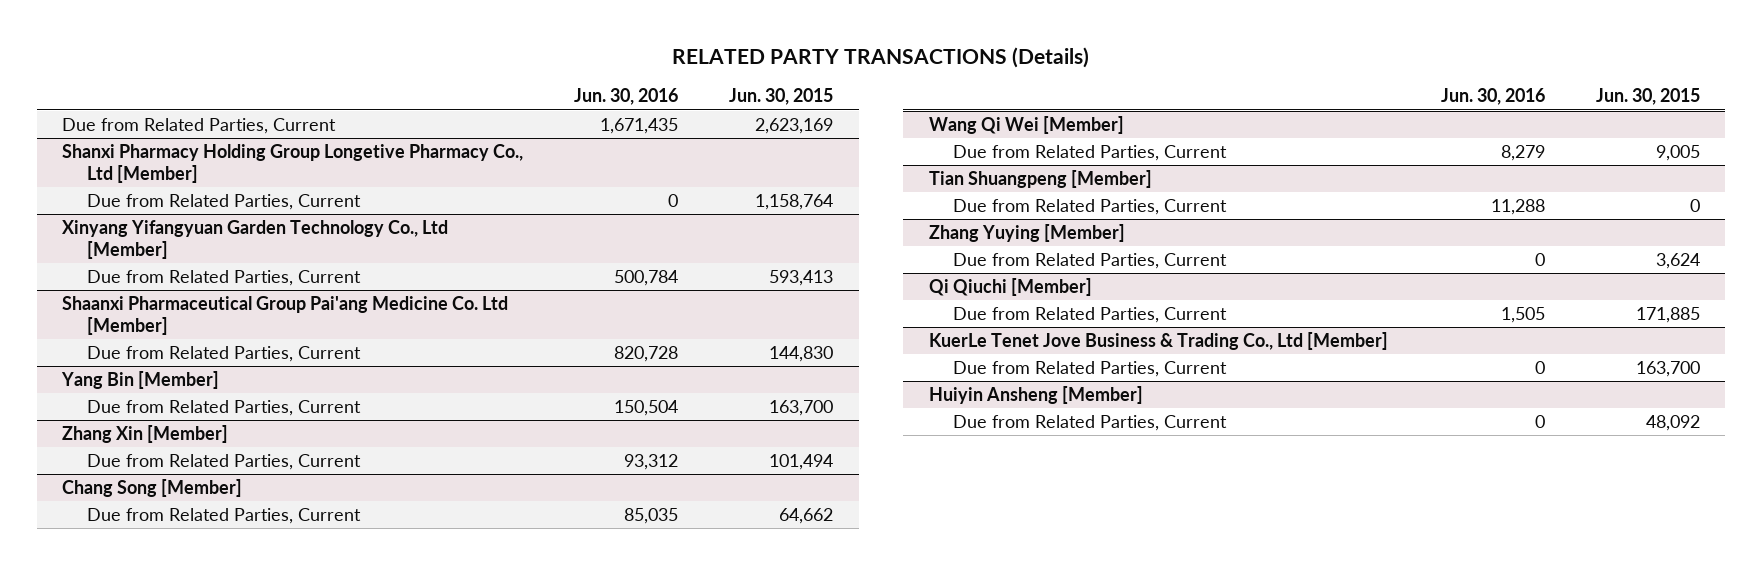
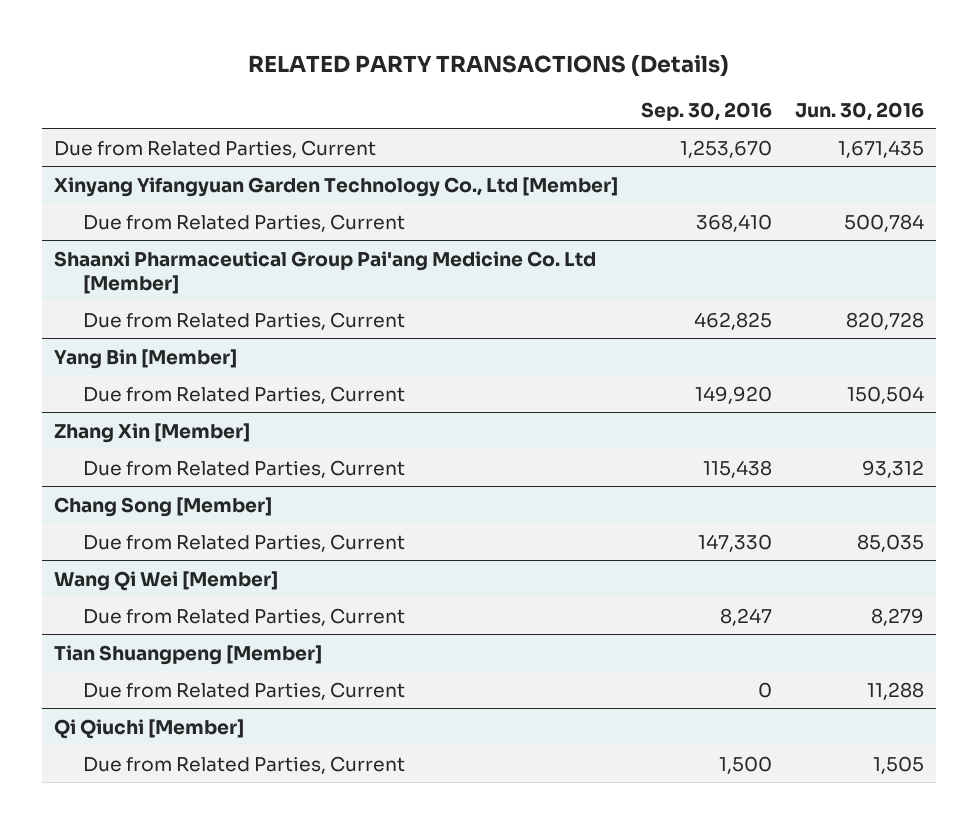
[729,88,834,106] Jun. 30, 2015 -> none
none -> [640,101,772,121] Sep. 30, 2016
[62,144,524,183] Shanxi Pharmacy Holding Group Longetive Pharmacy Co., Ltd [Member] -> none
[86,194,361,211] Due from Related Parties, Current -> none
[928,224,1125,243] Zhang Yuying [Member] -> none
[953,253,1228,270] Due from Related Parties, Current -> none
[928,332,1388,351] KuerLe Tenet Jove Business & Trading Co., Ltd [Member] -> none
[953,361,1228,378] Due from Related Parties, Current -> none
[928,386,1143,405] Huiyin Ansheng [Member] -> none
[953,415,1228,432] Due from Related Parties, Current -> none

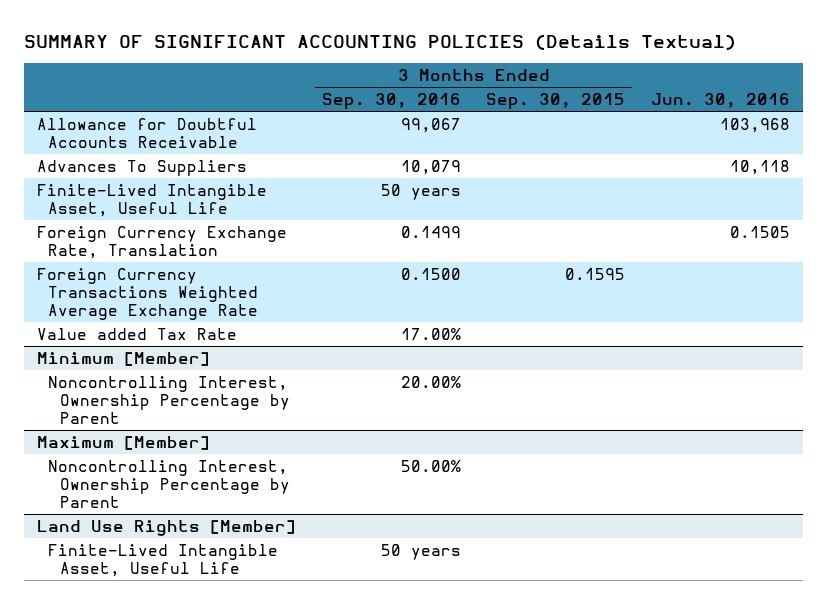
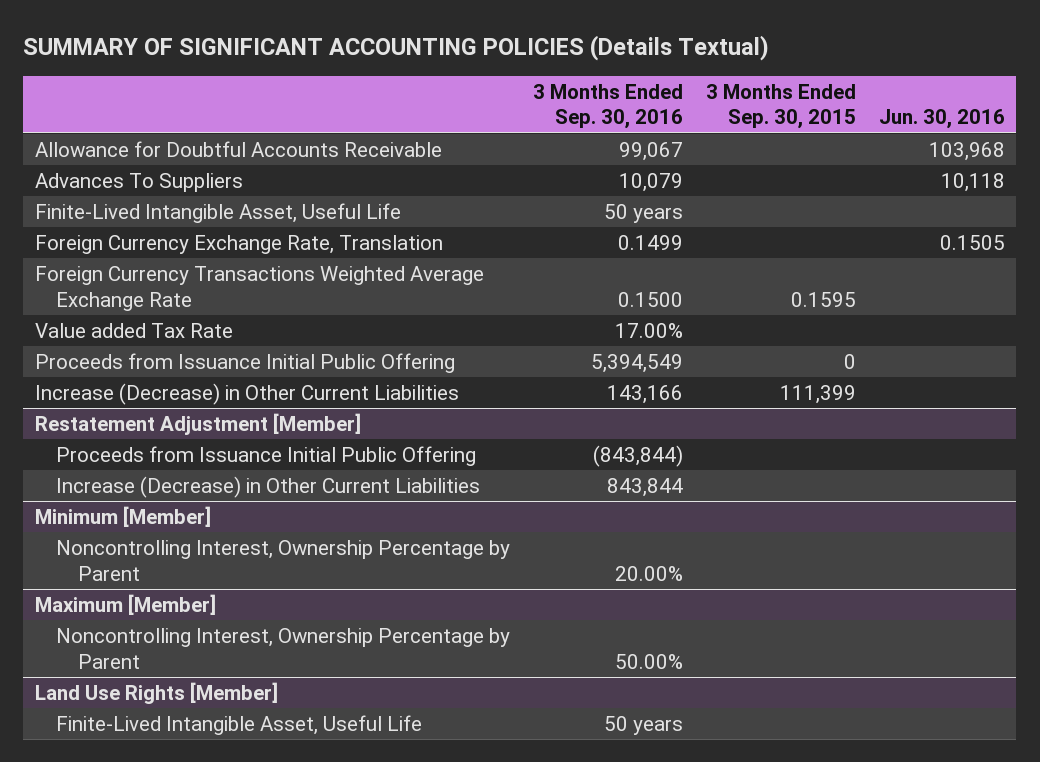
none -> [34,352,455,373] Proceeds from Issuance Initial Public Offering
none -> [34,382,459,405] Increase (Decrease) in Other Current Liabilities
none -> [34,412,361,435] Restatement Adjustment [Member]
none -> [56,445,477,466] Proceeds from Issuance Initial Public Offering
none -> [56,475,481,498] Increase (Decrease) in Other Current Liabilities

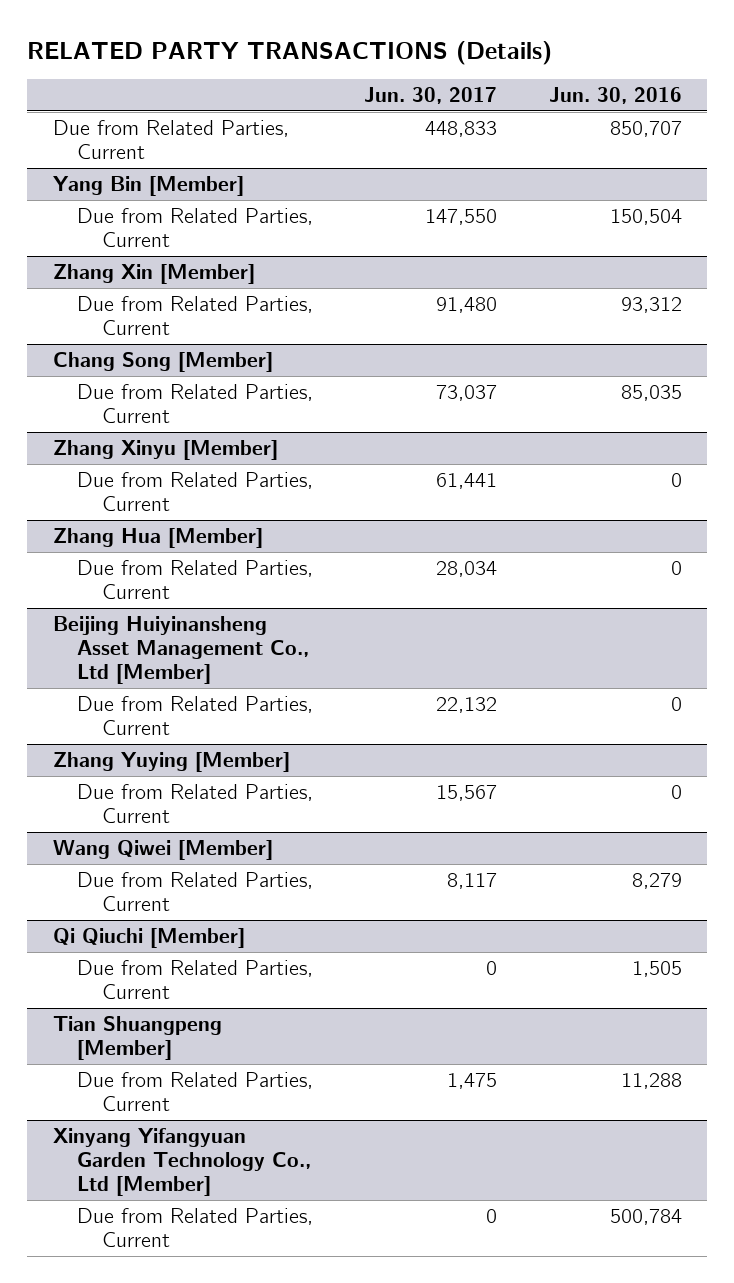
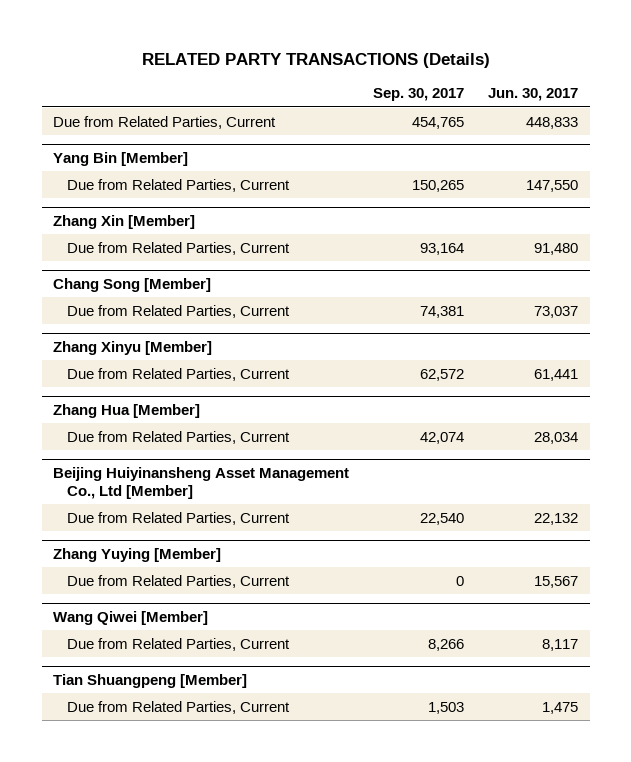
[548,86,682,104] Jun. 30, 2016 -> none
none -> [373,88,465,102] Sep. 30, 2017
[52,927,245,948] Qi Qiuchi [Member] -> none
[77,959,314,1000] Due from Related Parties, Current -> none
[52,1127,312,1197] Xinyang Yifangyuan Garden Technology Co., Ltd [Member] -> none
[77,1207,314,1248] Due from Related Parties, Current -> none

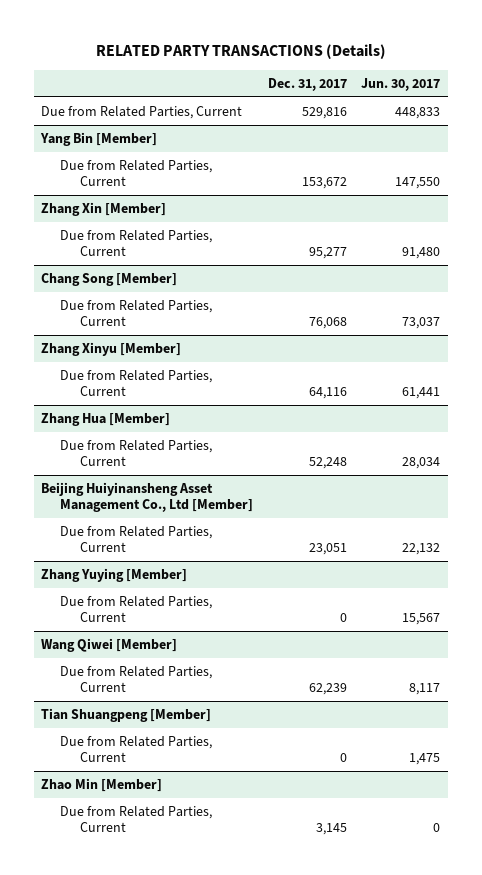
[373,88,465,102] Sep. 30, 2017 -> none
none -> [267,78,347,92] Dec. 31, 2017
none -> [41,778,163,793] Zhao Min [Member]
none -> [60,806,213,833] Due from Related Parties, Current

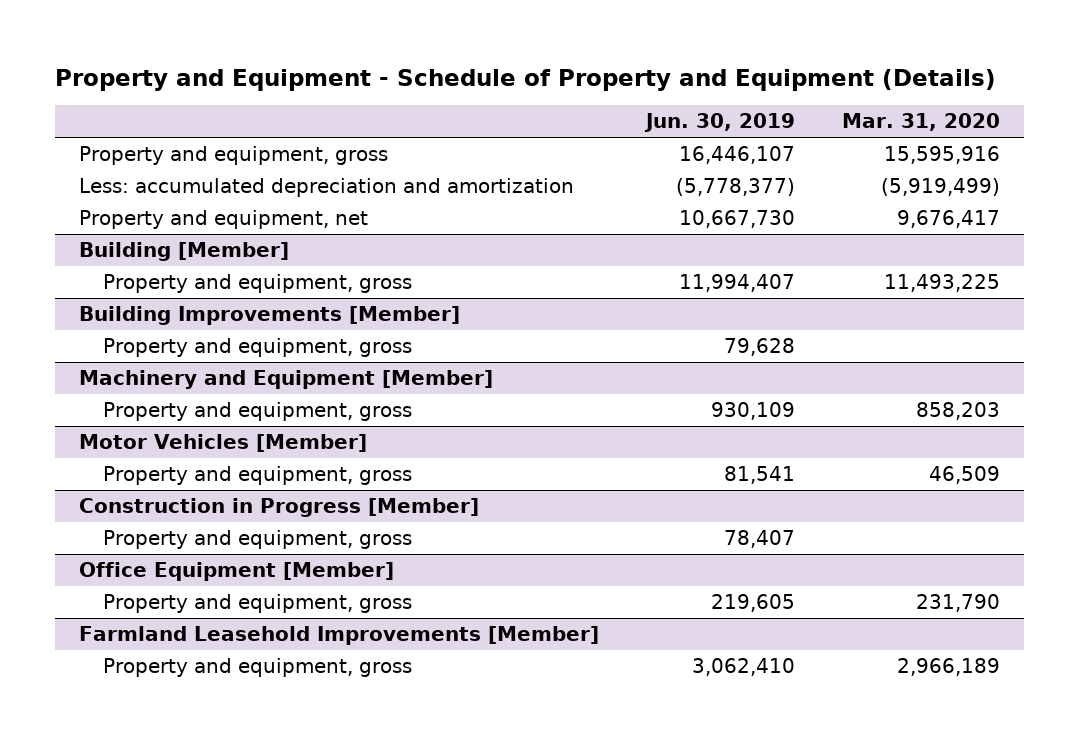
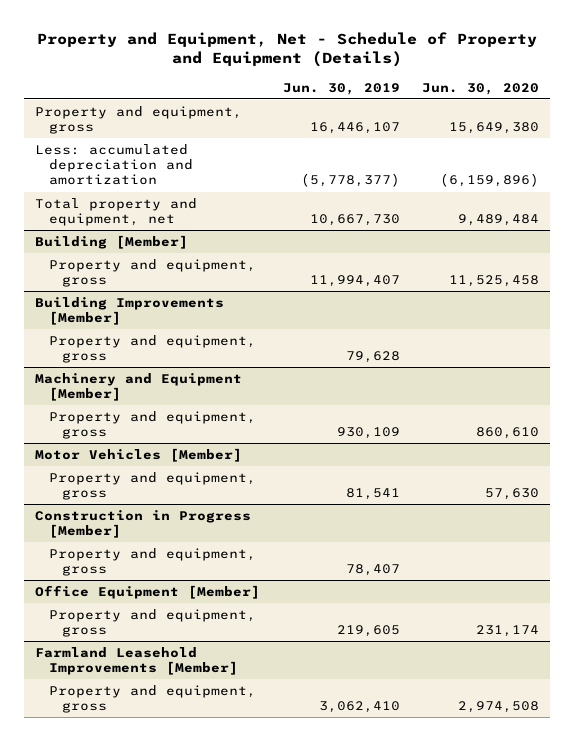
[55,68,997,91] Property and Equipment - Schedule of Property and Equipment (Details) -> [37,31,538,68] Property and Equipment, Net - Schedule of Property and Equipment (Details)
[842,113,1001,132] Mar. 31, 2020 -> none
none -> [421,82,539,95] Jun. 30, 2020
[78,210,368,230] Property and equipment, net -> [35,198,198,227] Total property and equipment, net

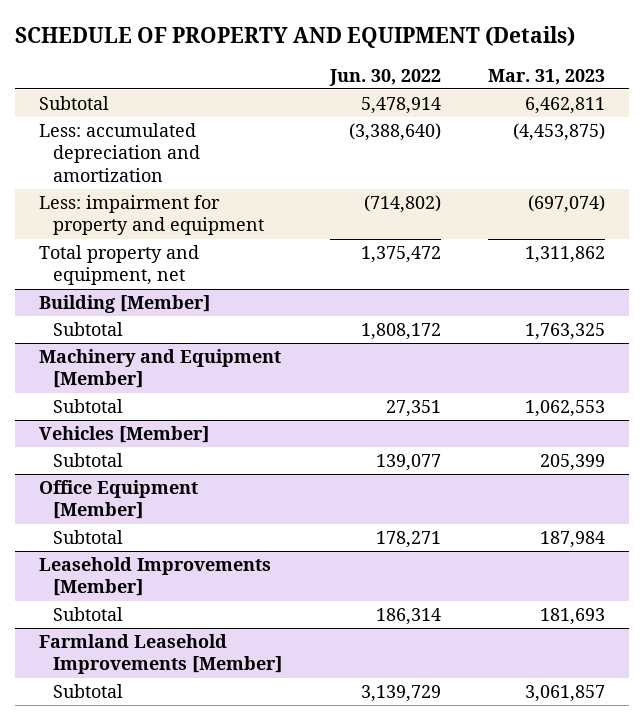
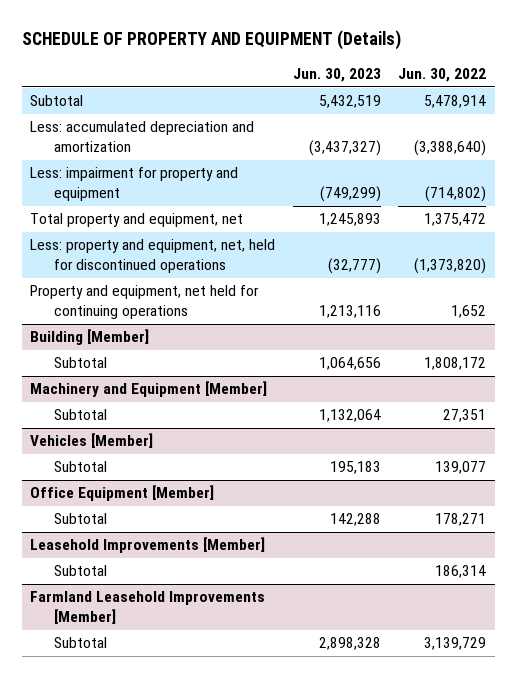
[488,68,606,85] Mar. 31, 2023 -> none
none -> [292,68,381,83] Jun. 30, 2023
none -> [30,239,276,274] Less: property and equipment, net, held for discontinued operations
none -> [30,285,260,320] Property and equipment, net held for continuing operations

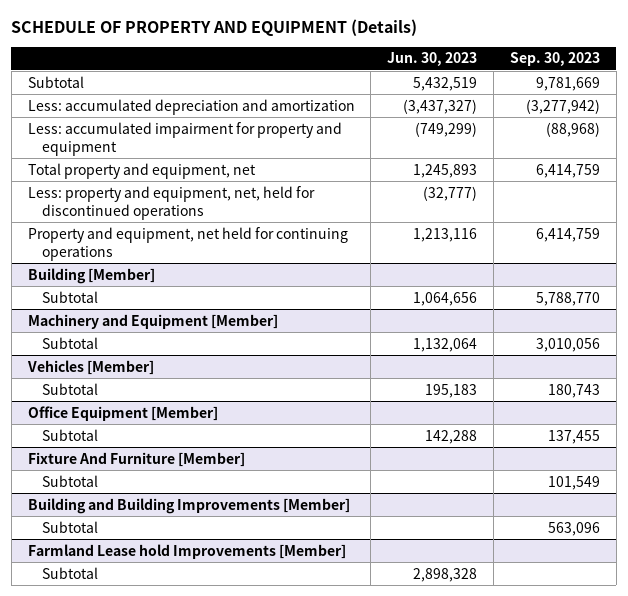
[398,68,487,83] Jun. 30, 2022 -> none
none -> [510,52,601,67] Sep. 30, 2023
[30,167,239,202] Less: impairment for property and equipment -> [27,121,342,156] Less: accumulated impairment for property and equipment
[30,537,266,554] Leasehold Improvements [Member] -> none
none -> [27,451,245,467] Fixture And Furniture [Member]
none -> [27,497,350,514] Building and Building Improvements [Member]
none -> [42,520,99,533] Subtotal
[30,591,266,625] Farmland Leasehold Improvements [Member] -> [27,543,346,559] Farmland Lease hold Improvements [Member]

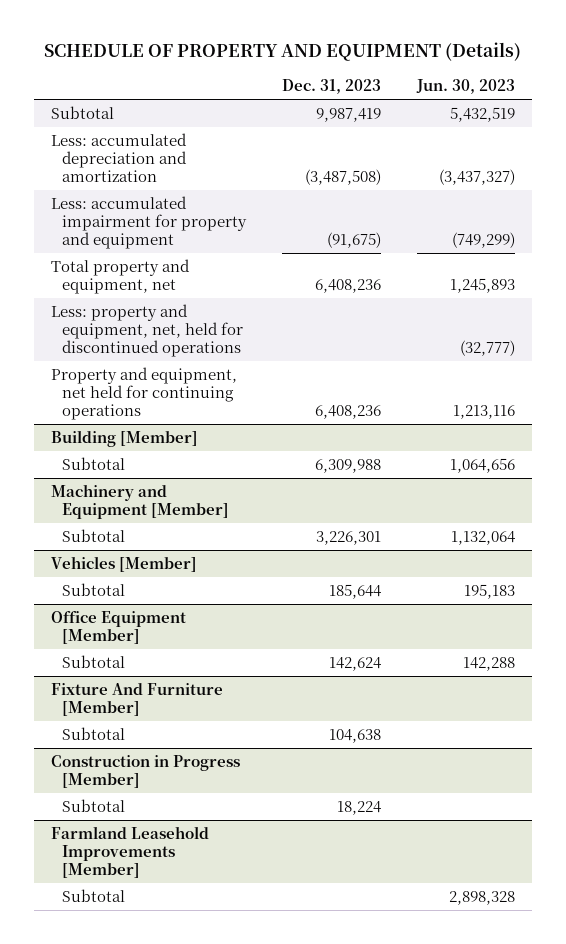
[510,52,601,67] Sep. 30, 2023 -> none
none -> [281,79,381,95] Dec. 31, 2023
[27,497,350,514] Building and Building Improvements [Member] -> none
none -> [51,755,241,789] Construction in Progress [Member]
[27,543,346,559] Farmland Lease hold Improvements [Member] -> [51,826,210,879] Farmland Leasehold Improvements [Member]

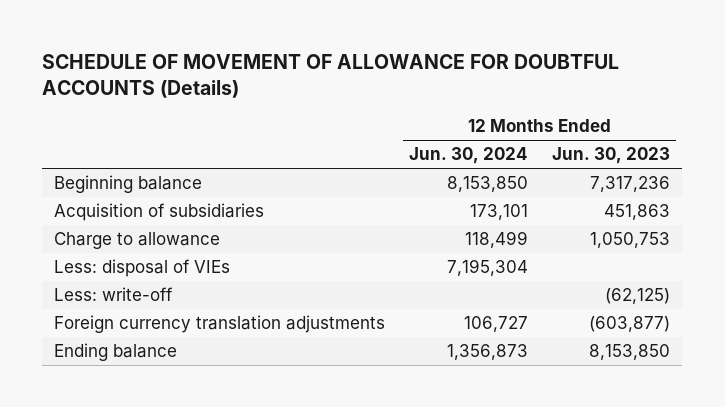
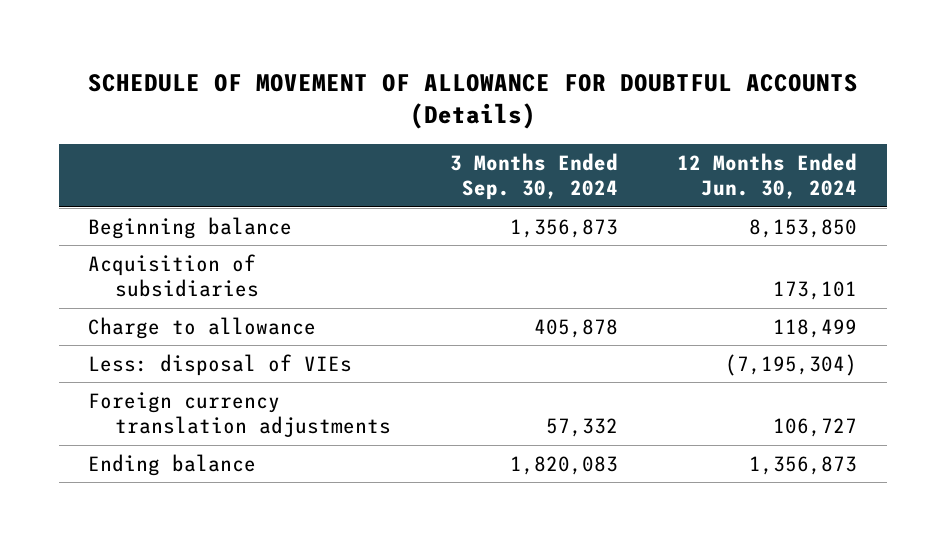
[552,147,671,165] Jun. 30, 2023 -> none
none -> [449,152,618,201] 3 Months Ended Sep. 30, 2024
[54,287,174,302] Less: write-off -> none
[447,259,529,277] 7,195,304 -> [725,353,858,376] (7,195,304)

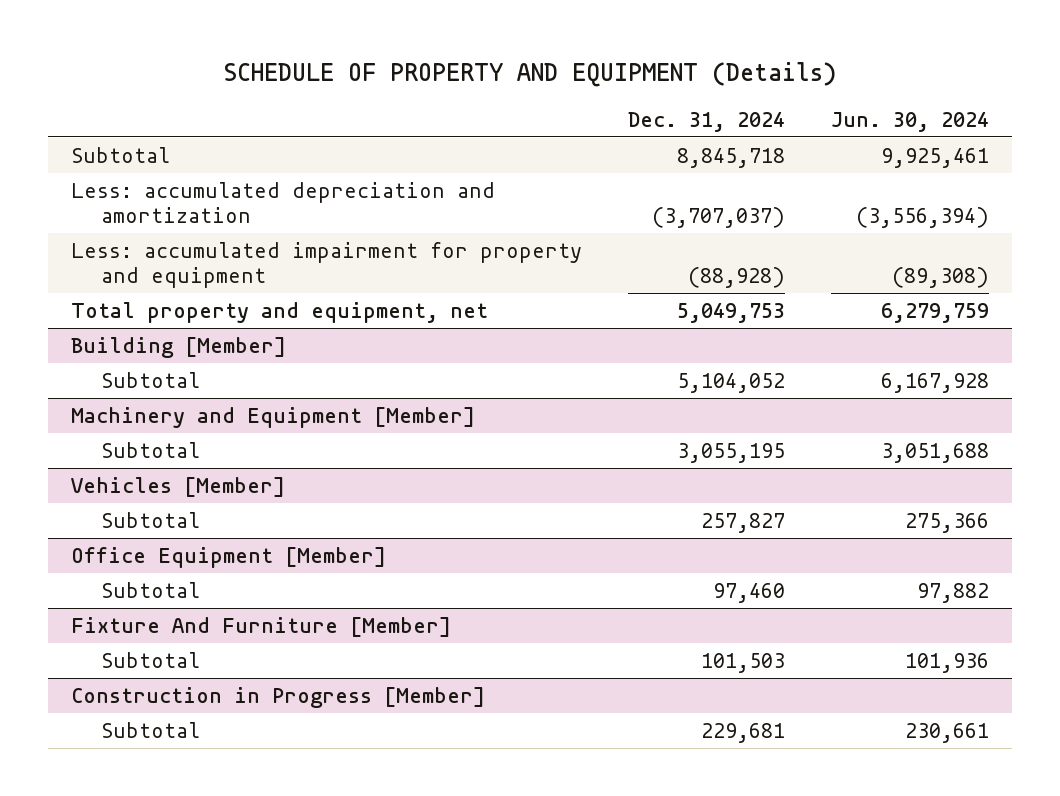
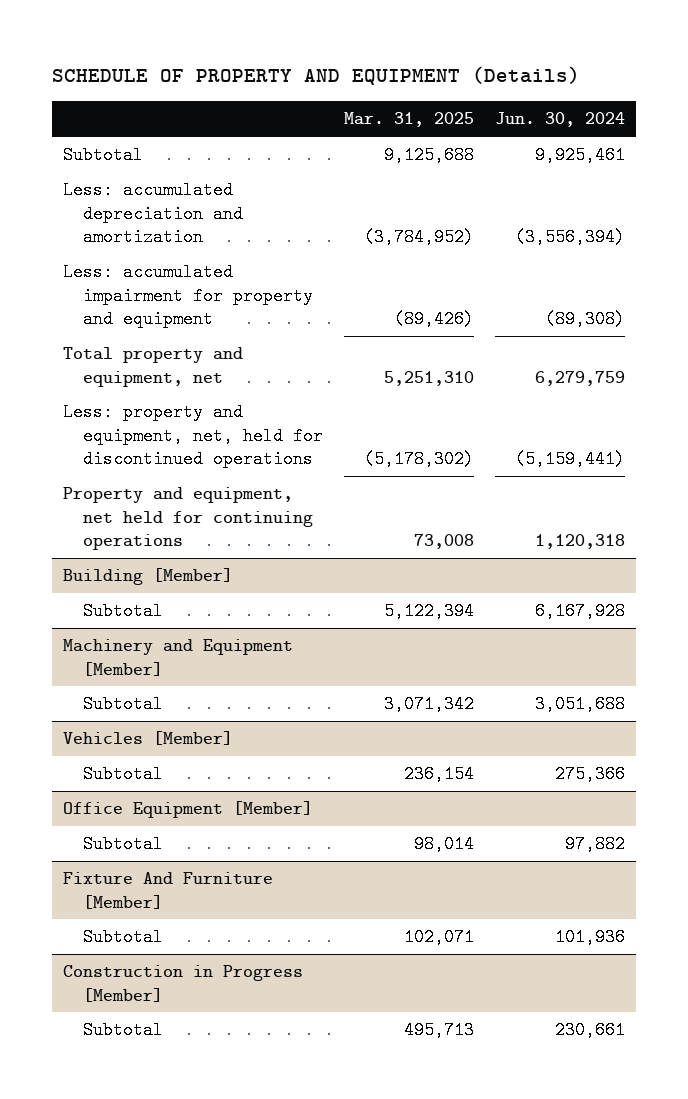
[627,111,785,132] Dec. 31, 2024 -> none
none -> [344,112,475,128] Mar. 31, 2025
none -> [62,403,324,469] Less: property and equipment, net, held for discontinued operations
none -> [62,487,314,551] Property and equipment, net held for continuing operations

